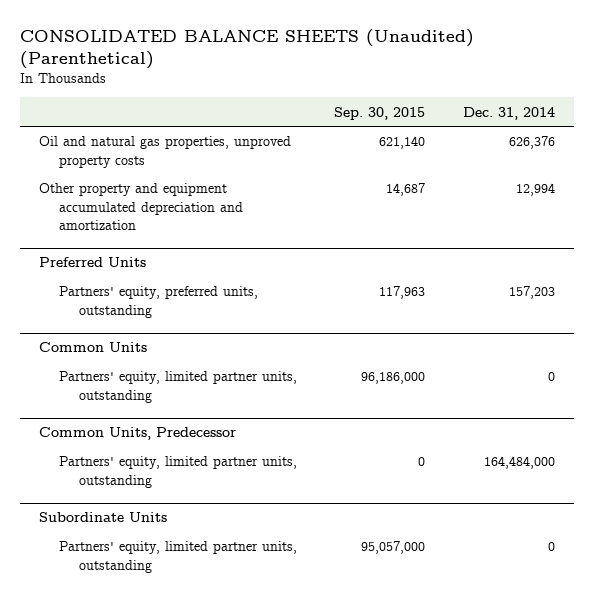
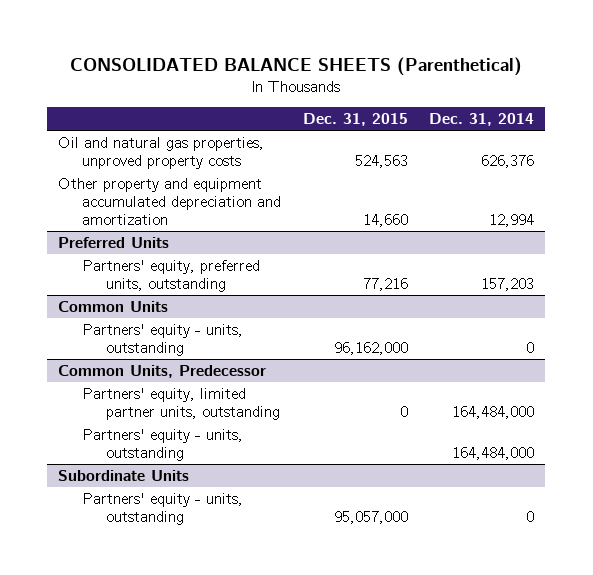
[19,28,474,69] CONSOLIDATED BALANCE SHEETS (Unaudited) (Parenthetical) -> [70,57,523,77] CONSOLIDATED BALANCE SHEETS (Parenthetical)
[334,106,426,120] Sep. 30, 2015 -> none
none -> [302,113,408,127] Dec. 31, 2015
[58,371,297,403] Partners' equity, limited partner units, outstanding -> [81,323,243,356] Partners' equity - units, outstanding
none -> [81,428,243,461] Partners' equity - units, outstanding
[58,541,297,573] Partners' equity, limited partner units, outstanding -> [81,492,243,525] Partners' equity - units, outstanding

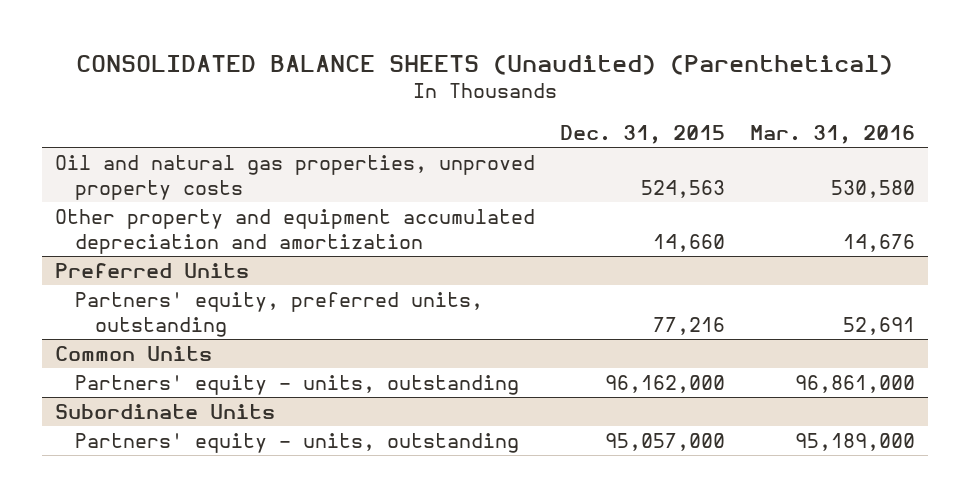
[70,57,523,77] CONSOLIDATED BALANCE SHEETS (Parenthetical) -> [75,55,893,76] CONSOLIDATED BALANCE SHEETS (Unaudited) (Parenthetical)
[429,113,535,127] Dec. 31, 2014 -> none
none -> [750,125,916,145] Mar. 31, 2016
[58,364,267,378] Common Units, Predecessor -> none
[81,387,280,420] Partners' equity, limited partner units, outstanding -> none
[81,428,243,461] Partners' equity - units, outstanding -> none

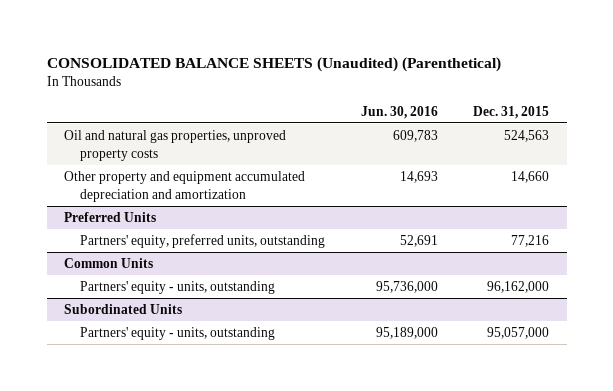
[750,125,916,145] Mar. 31, 2016 -> none
none -> [360,105,438,119] Jun. 30, 2016
[54,404,275,420] Subordinate Units -> [64,303,183,314] Subordinated Units

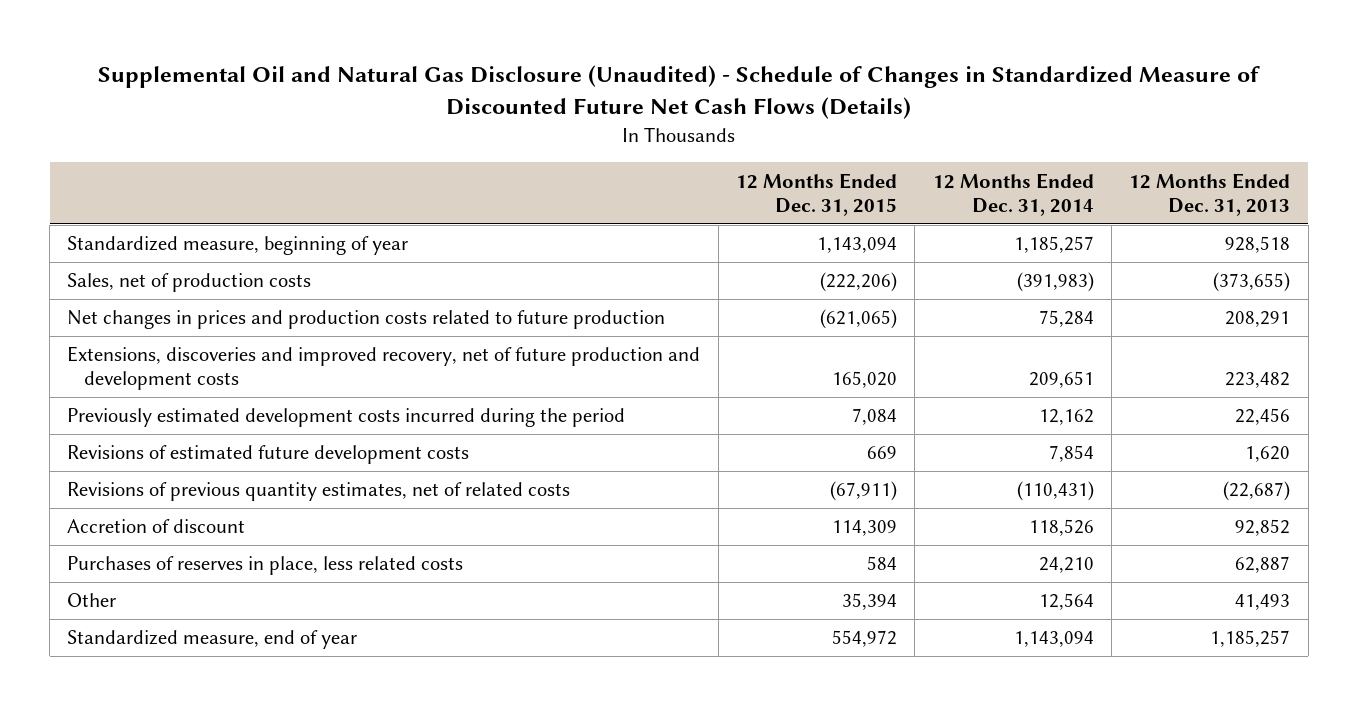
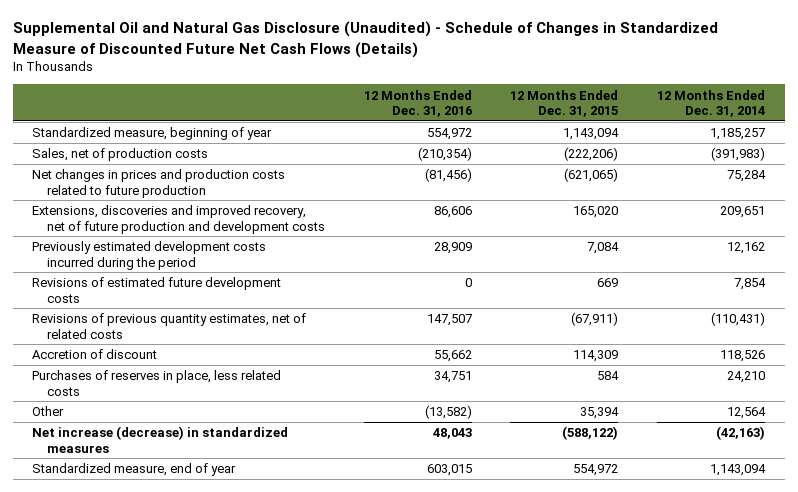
[1129,172,1291,216] 12 Months Ended Dec. 31, 2013 -> none
none -> [363,89,472,117] 12 Months Ended Dec. 31, 2016
none -> [32,426,289,453] Net increase (decrease) in standardized measures

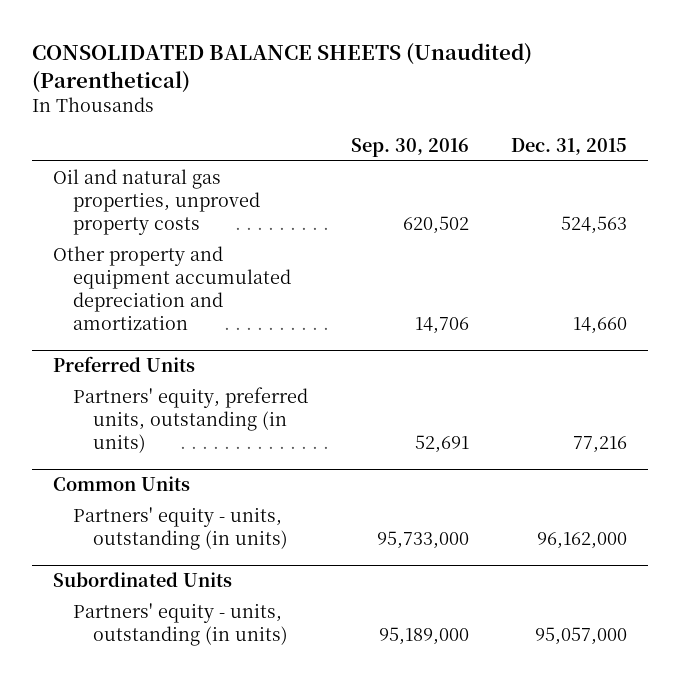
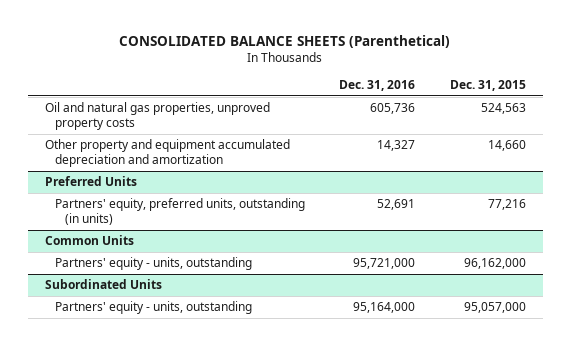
[32,43,533,94] CONSOLIDATED BALANCE SHEETS (Unaudited) (Parenthetical) -> [119,35,451,49] CONSOLIDATED BALANCE SHEETS (Parenthetical)
[350,138,469,158] Sep. 30, 2016 -> none
none -> [339,80,416,92] Dec. 31, 2016
[73,506,288,550] Partners' equity - units, outstanding (in units) -> [54,257,252,271] Partners' equity - units, outstanding
[73,602,288,646] Partners' equity - units, outstanding (in units) -> [54,301,252,315] Partners' equity - units, outstanding

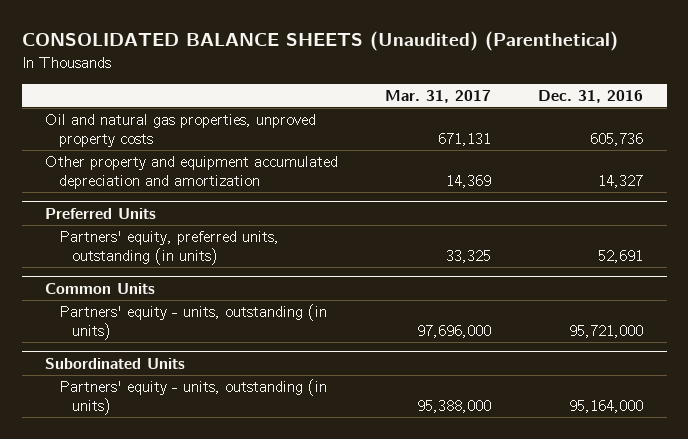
[119,35,451,49] CONSOLIDATED BALANCE SHEETS (Parenthetical) -> [21,31,618,52] CONSOLIDATED BALANCE SHEETS (Unaudited) (Parenthetical)
[449,80,526,92] Dec. 31, 2015 -> none
none -> [385,89,492,103] Mar. 31, 2017
[54,257,252,271] Partners' equity - units, outstanding -> [58,303,327,341] Partners' equity - units, outstanding (in units)
[54,301,252,315] Partners' equity - units, outstanding -> [58,378,327,416] Partners' equity - units, outstanding (in units)

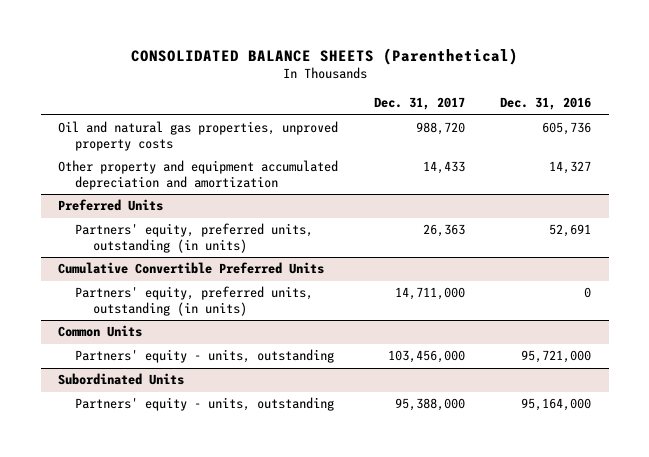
[21,31,618,52] CONSOLIDATED BALANCE SHEETS (Unaudited) (Parenthetical) -> [130,47,518,65] CONSOLIDATED BALANCE SHEETS (Parenthetical)
[385,89,492,103] Mar. 31, 2017 -> none
none -> [373,97,465,111] Dec. 31, 2017
none -> [58,262,325,275] Cumulative Convertible Preferred Units
none -> [75,286,314,316] Partners' equity, preferred units, outstanding (in units)
[58,303,327,341] Partners' equity - units, outstanding (in units) -> [75,349,335,364] Partners' equity - units, outstanding
[58,378,327,416] Partners' equity - units, outstanding (in units) -> [75,397,335,412] Partners' equity - units, outstanding

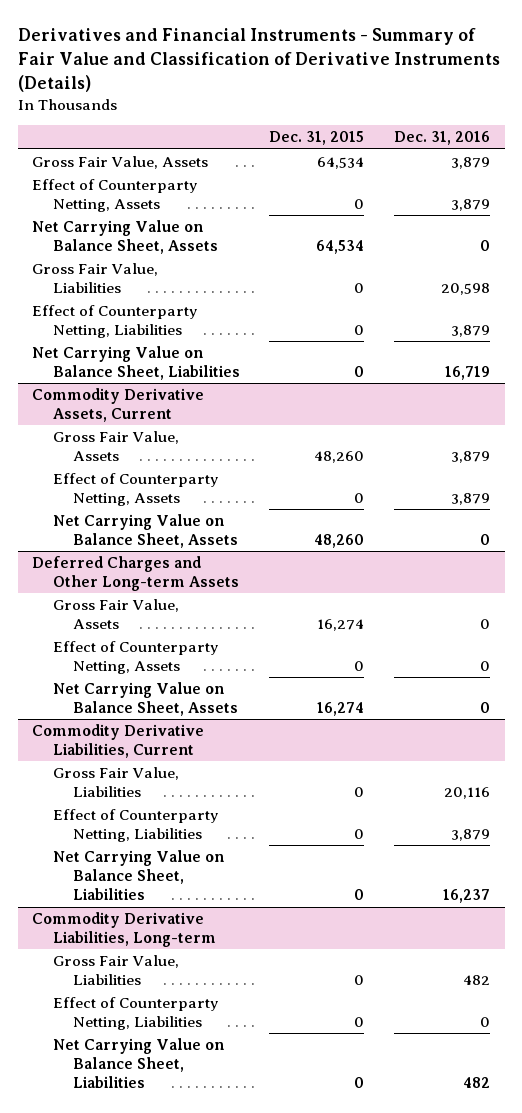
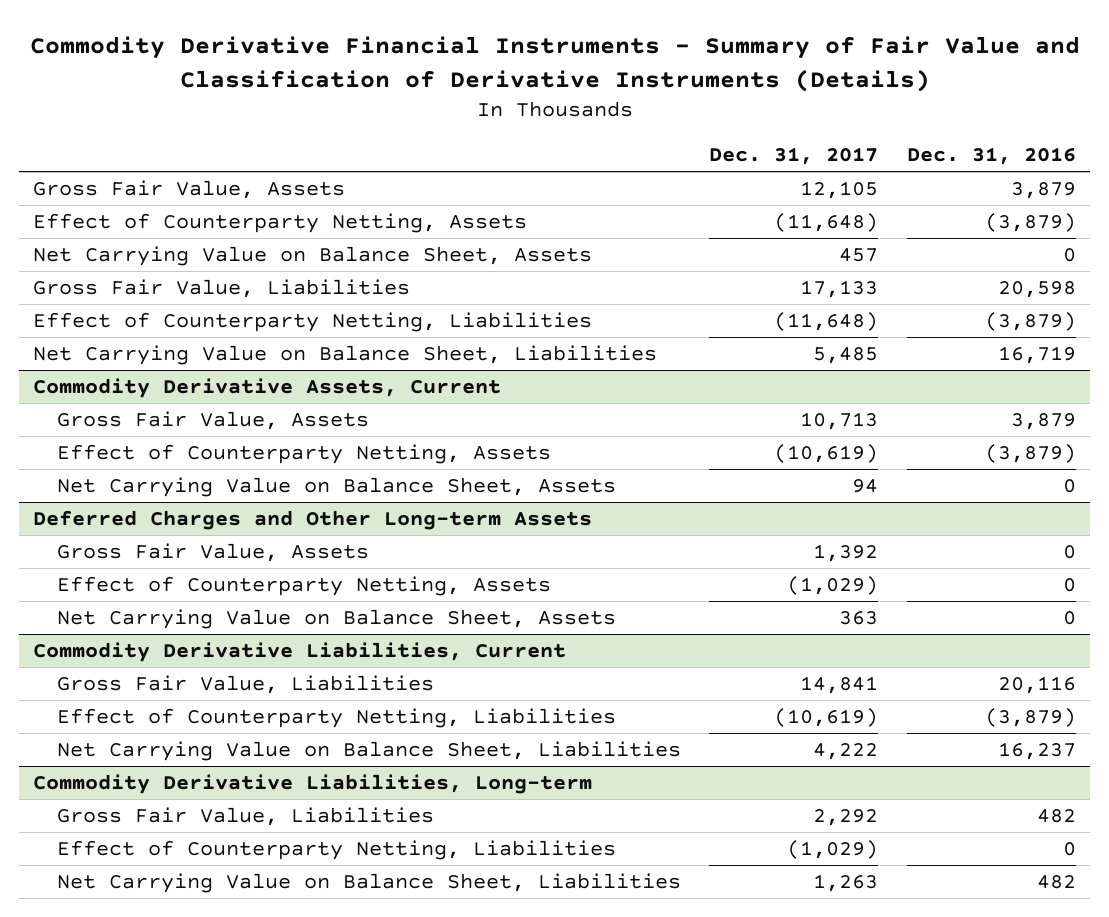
[17,28,500,93] Derivatives and Financial Instruments - Summary of Fair Value and Classification of Derivative Instruments (Details) -> [29,35,1080,92] Commodity Derivative Financial Instruments - Summary of Fair Value and Classification of Derivative Instruments (Details)
[269,131,365,146] Dec. 31, 2015 -> none
none -> [709,147,879,166] Dec. 31, 2017
[451,199,491,212] 3,879 -> [984,212,1076,232] (3,879)
[451,325,491,338] 3,879 -> [984,311,1076,331] (3,879)
[451,493,491,506] 3,879 -> [984,443,1076,463] (3,879)
[451,829,491,842] 3,879 -> [984,707,1076,727] (3,879)

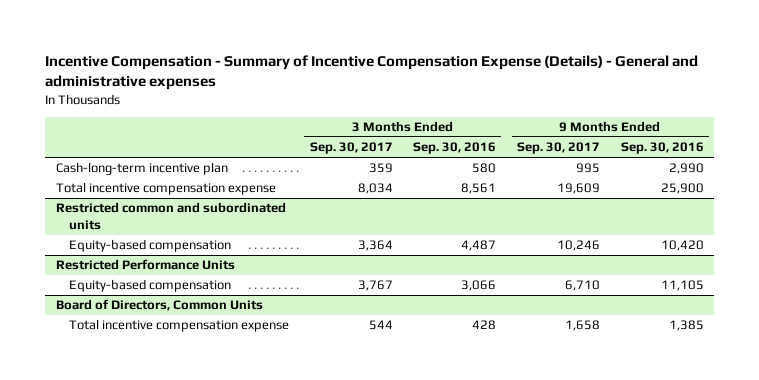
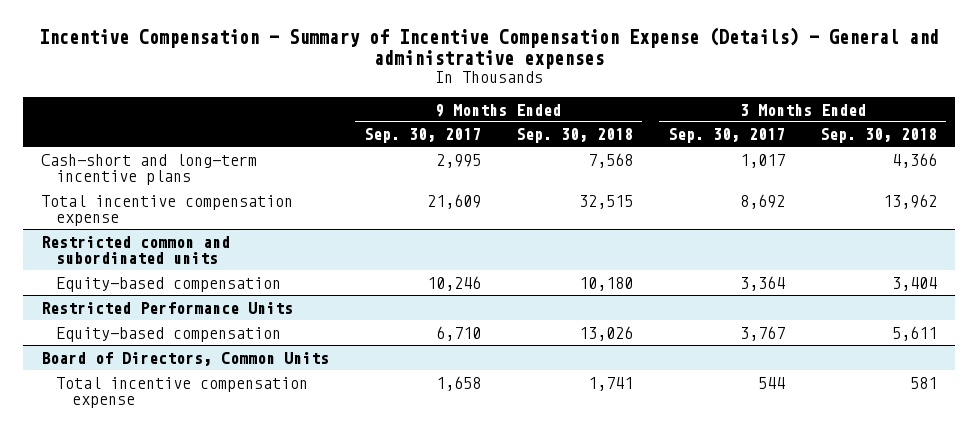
[413,142,497,155] Sep. 30, 2016 -> none
[620,142,704,155] Sep. 30, 2016 -> none
none -> [515,128,633,144] Sep. 30, 2018
none -> [820,128,938,144] Sep. 30, 2018
[55,162,228,176] Cash-long-term incentive plan -> [40,153,257,185] Cash-short and long-term incentive plans
[368,163,393,174] 359 -> [739,153,785,168] 1,017
[576,163,601,174] 995 -> [435,153,481,168] 2,995
[357,183,393,195] 8,034 -> [739,193,785,209] 8,692
[557,183,601,195] 19,609 -> [426,193,481,209] 21,609

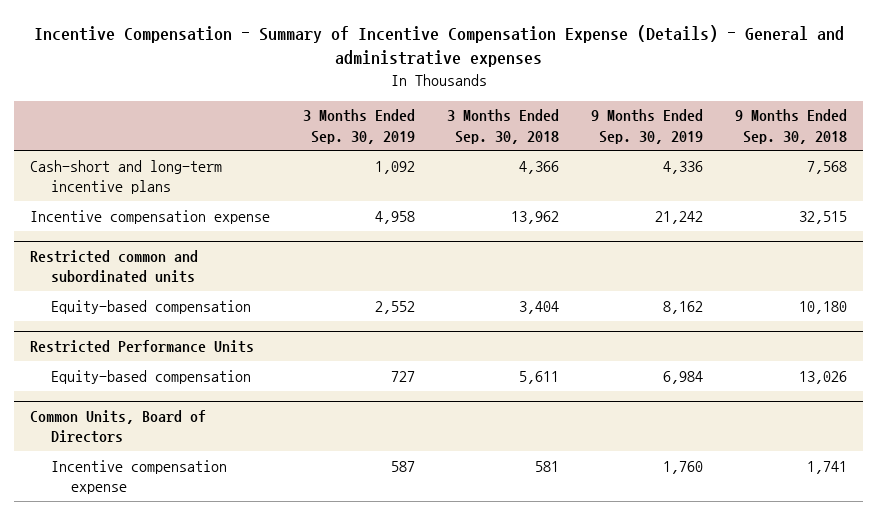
[363,128,481,144] Sep. 30, 2017 -> none
[667,128,785,144] Sep. 30, 2017 -> none
none -> [302,109,415,144] 3 Months Ended Sep. 30, 2019
none -> [590,109,703,144] 9 Months Ended Sep. 30, 2019
[40,194,293,226] Total incentive compensation expense -> [30,209,271,224] Incentive compensation expense
[40,351,329,366] Board of Directors, Common Units -> [30,409,207,444] Common Units, Board of Directors
[56,376,309,408] Total incentive compensation expense -> [50,459,227,494] Incentive compensation expense

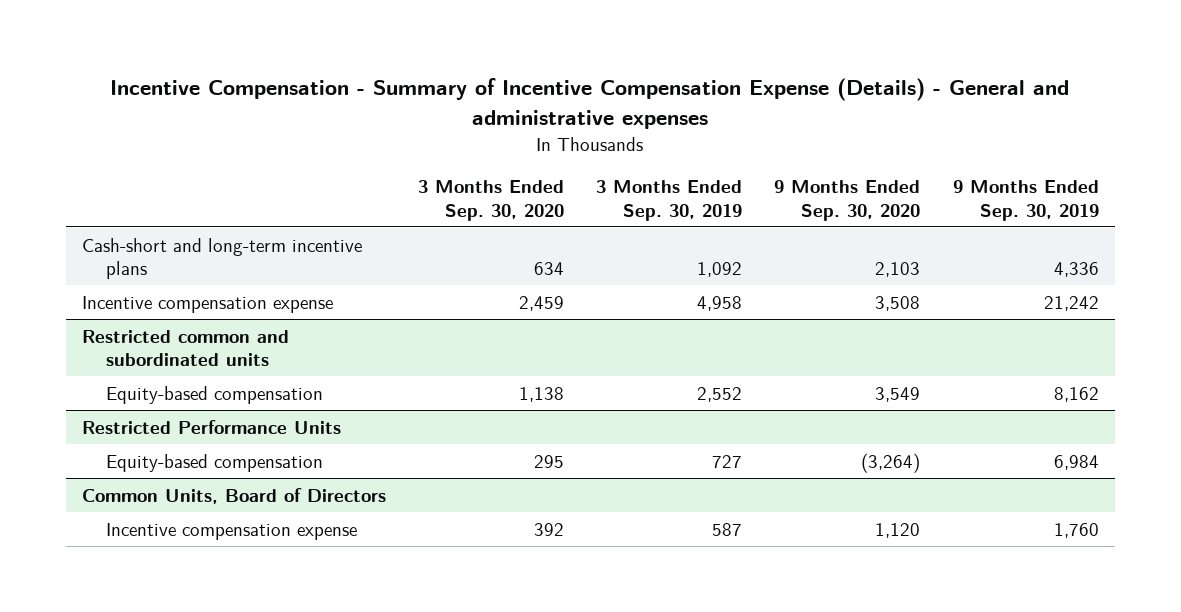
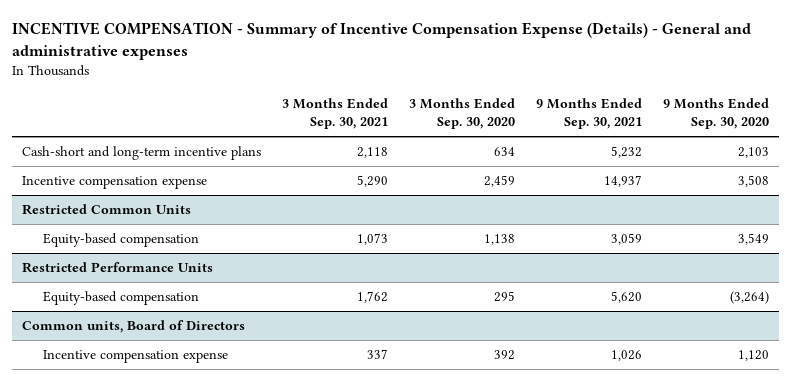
[110,78,1070,130] Incentive Compensation - Summary of Incentive Compensation Expense (Details) - General and administrative expenses -> [11,21,751,60] INCENTIVE COMPENSATION - Summary of Incentive Compensation Expense (Details) - General and administrative expenses
[596,180,743,221] 3 Months Ended Sep. 30, 2019 -> none
[952,180,1099,221] 9 Months Ended Sep. 30, 2019 -> none
none -> [282,98,389,130] 3 Months Ended Sep. 30, 2021
none -> [535,98,642,130] 9 Months Ended Sep. 30, 2021
[81,329,289,366] Restricted common and subordinated units -> [22,204,192,216] Restricted Common Units
[81,487,386,504] Common Units, Board of Directors -> [22,320,246,334] Common units, Board of Directors

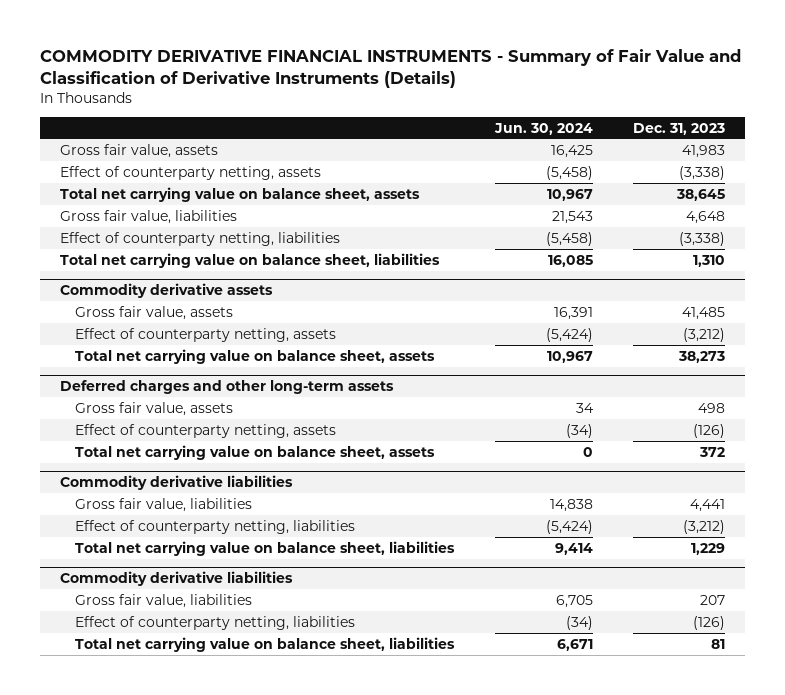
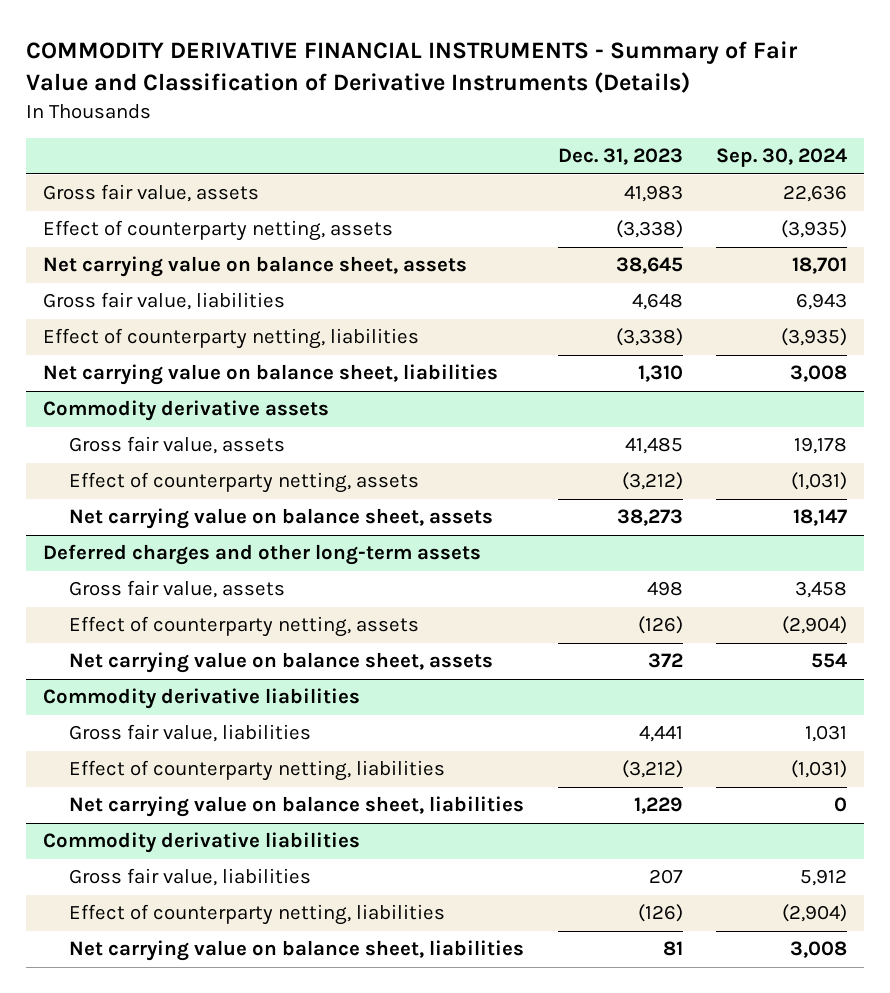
[493,122,593,135] Jun. 30, 2024 -> none
none -> [715,148,847,168] Sep. 30, 2024
[59,186,420,202] Total net carrying value on balance sheet, assets -> [42,256,467,278] Net carrying value on balance sheet, assets
[59,252,440,268] Total net carrying value on balance sheet, liabilities -> [42,364,498,386] Net carrying value on balance sheet, liabilities
[75,348,436,364] Total net carrying value on balance sheet, assets -> [69,508,494,530] Net carrying value on balance sheet, assets
[75,444,436,460] Total net carrying value on balance sheet, assets -> [69,652,494,674] Net carrying value on balance sheet, assets
[75,540,456,556] Total net carrying value on balance sheet, liabilities -> [69,796,525,818] Net carrying value on balance sheet, liabilities
[75,636,456,652] Total net carrying value on balance sheet, liabilities -> [69,940,525,962] Net carrying value on balance sheet, liabilities

